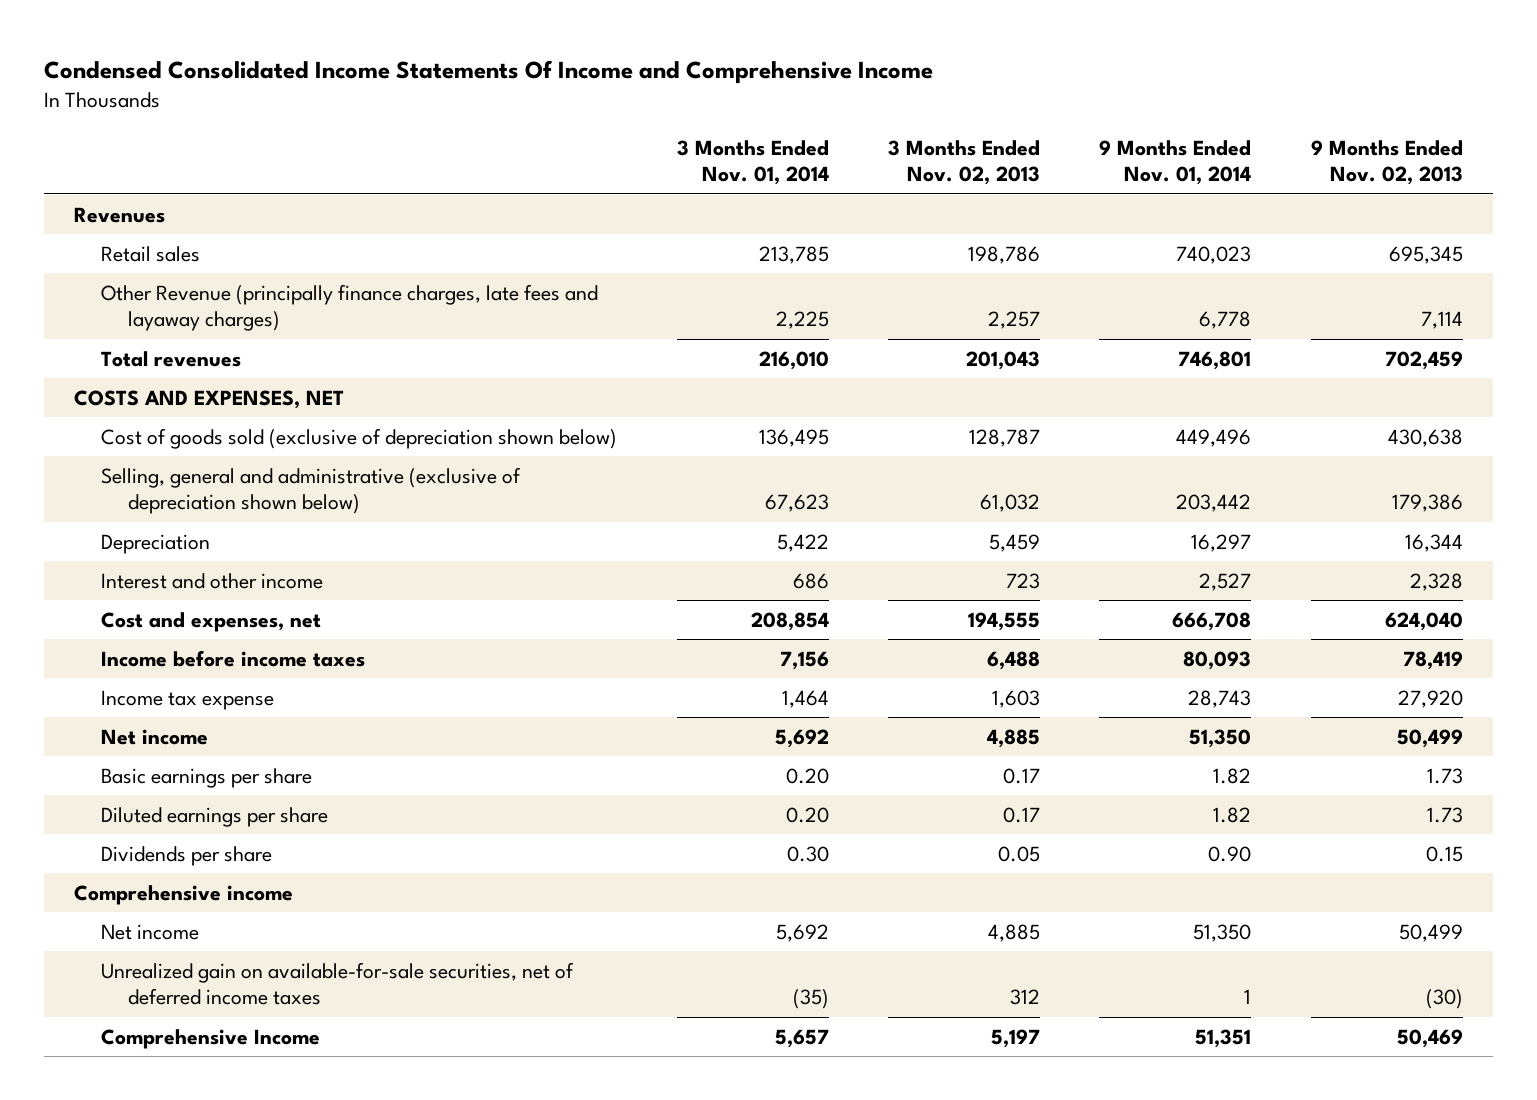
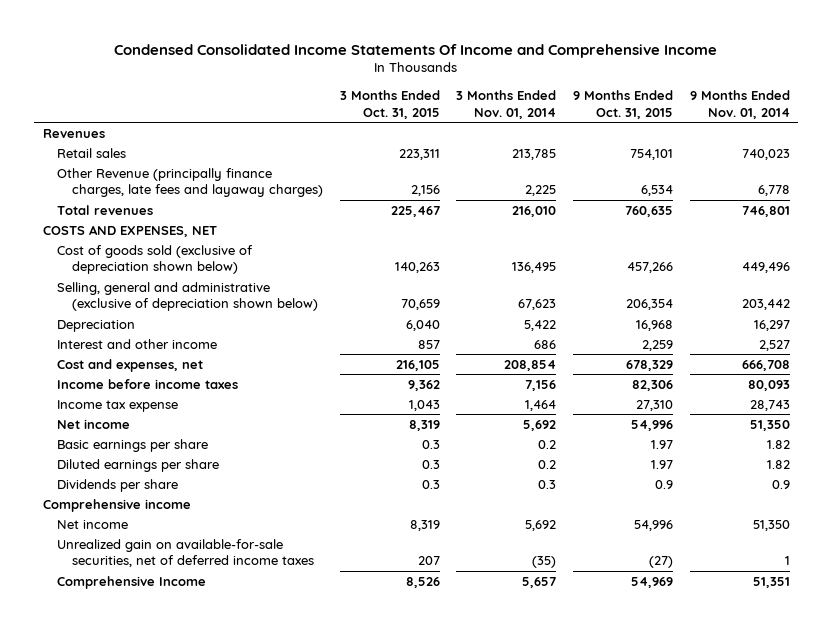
[888,139,1041,186] 3 Months Ended Nov. 02, 2013 -> none
[1310,139,1463,186] 9 Months Ended Nov. 02, 2013 -> none
none -> [339,89,440,119] 3 Months Ended Oct. 31, 2015
none -> [573,89,674,119] 9 Months Ended Oct. 31, 2015
[785,767,829,784] 0.20 -> [538,439,557,449] 0.2
[785,806,829,823] 0.20 -> [538,459,557,469] 0.2
[786,845,829,862] 0.30 -> [538,479,557,489] 0.3
[1208,845,1252,862] 0.90 -> [772,479,791,489] 0.9

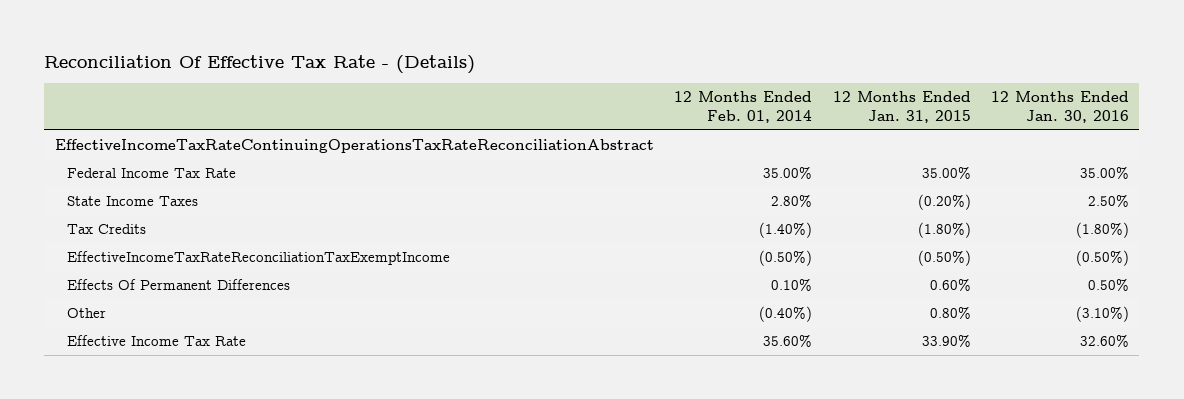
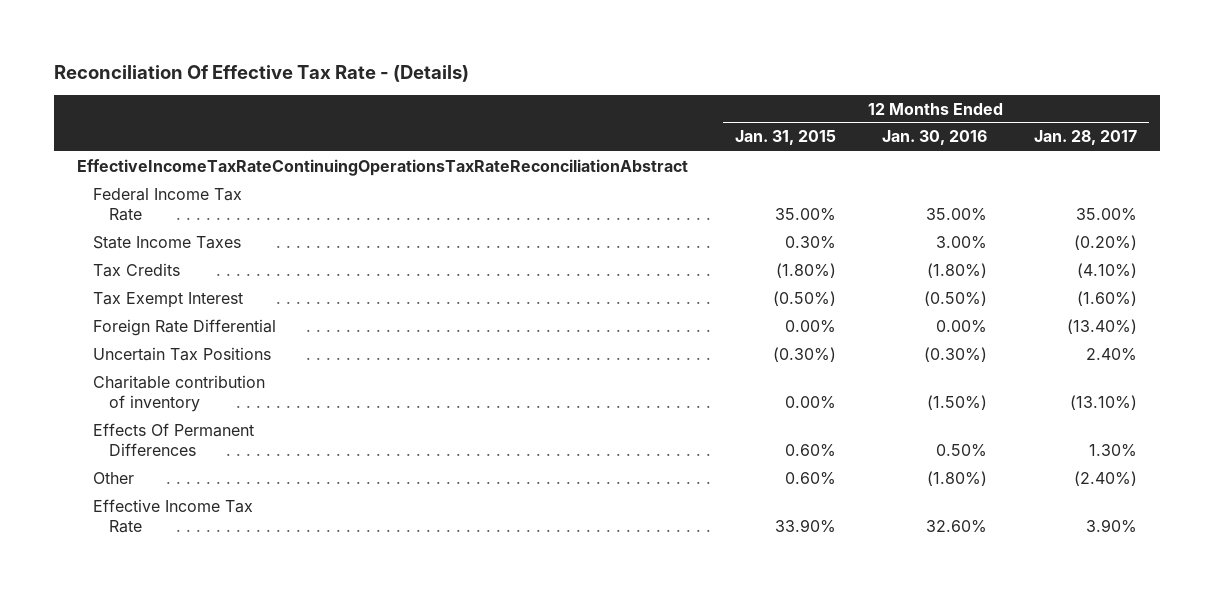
[674,91,813,123] 12 Months Ended Feb. 01, 2014 -> none
none -> [1033,130,1137,146] Jan. 28, 2017
[917,194,971,211] (0.20%) -> [784,235,836,249] 0.30%
[1088,194,1130,208] 2.50% -> [936,235,988,249] 3.00%
[67,251,451,266] EffectiveIncomeTaxRateReconciliationTaxExemptIncome -> [92,291,243,308] Tax Exempt Interest
none -> [92,318,276,336] Foreign Rate Differential
none -> [92,346,271,361] Uncertain Tax Positions
none -> [92,374,265,413] Charitable contribution of inventory
[929,306,971,320] 0.80% -> [784,471,836,485] 0.60%
[1076,306,1130,323] (3.10%) -> [927,470,988,486] (1.80%)

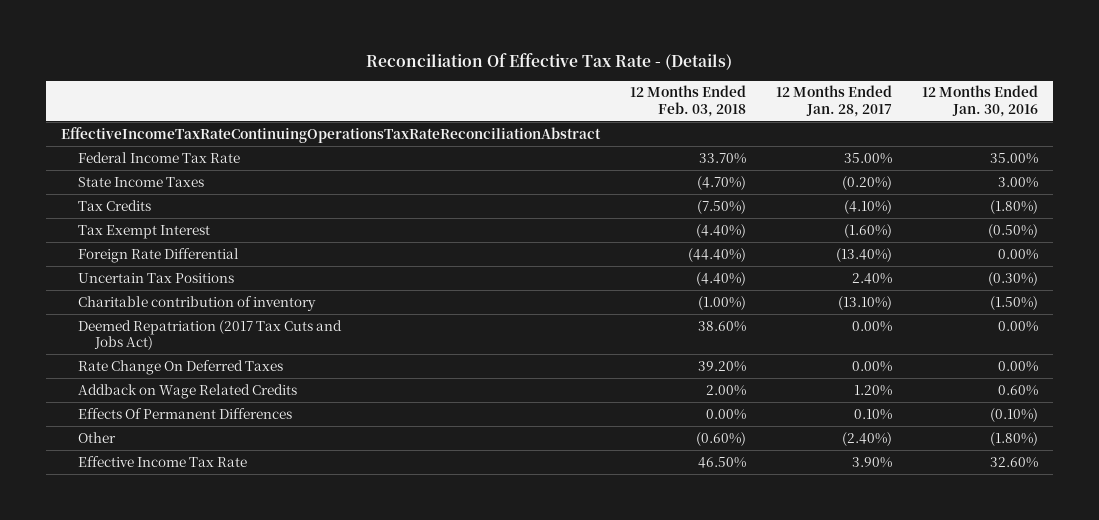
[734,130,836,146] Jan. 31, 2015 -> none
none -> [629,85,746,118] 12 Months Ended Feb. 03, 2018
none -> [78,319,343,351] Deemed Repatriation (2017 Tax Cuts and Jobs Act)
none -> [78,359,284,375] Rate Change On Deferred Taxes
none -> [78,383,298,399] Addback on Wage Related Credits
[936,444,988,458] 0.50% -> [989,407,1038,422] (0.10%)
[1088,444,1137,458] 1.30% -> [853,408,892,420] 0.10%

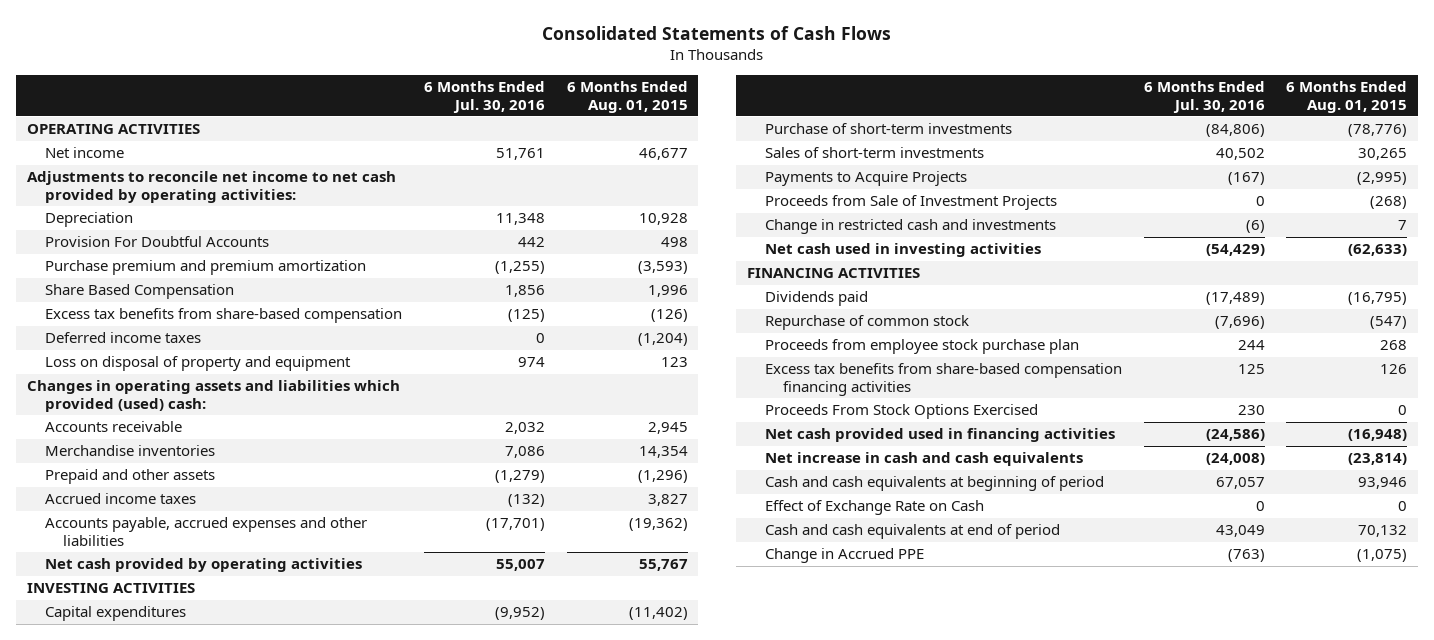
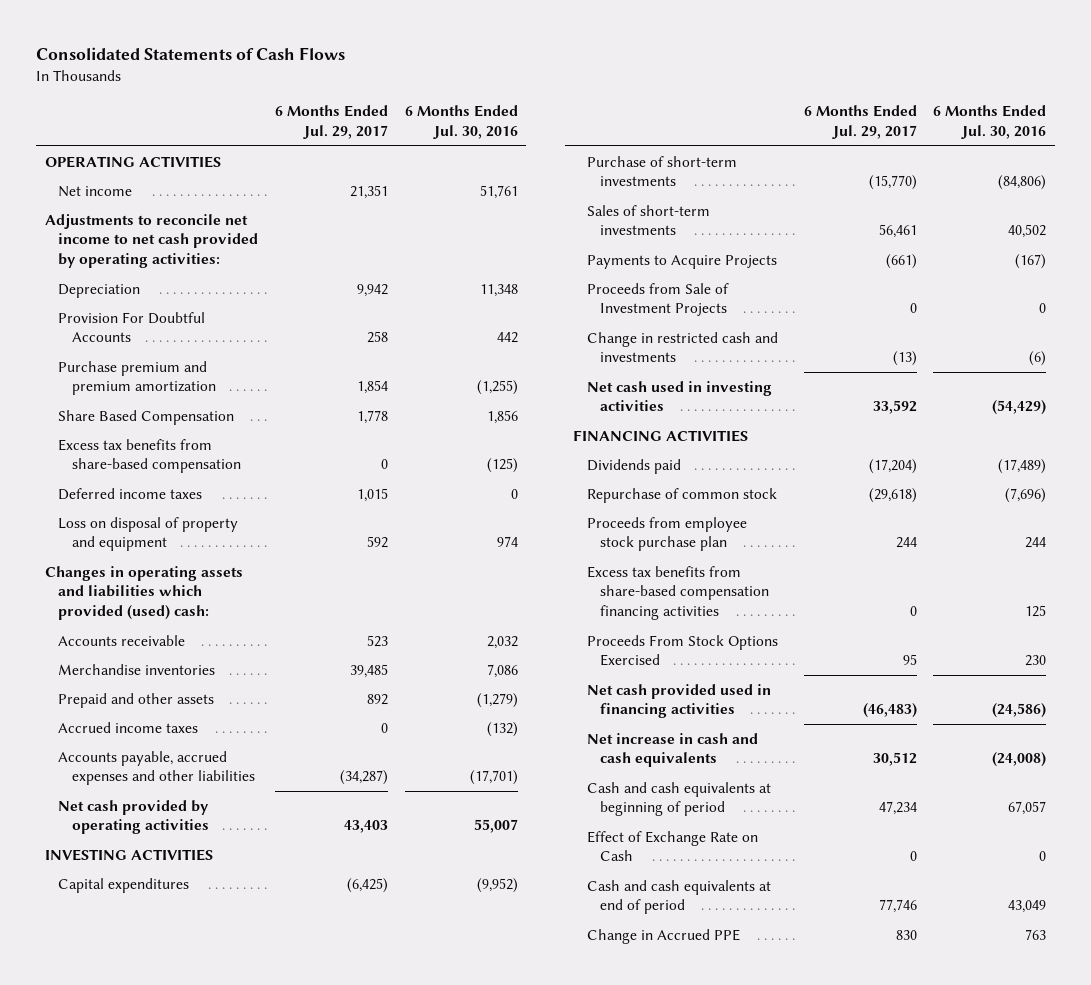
[566,81,688,113] 6 Months Ended Aug. 01, 2015 -> none
none -> [275,105,389,139] 6 Months Ended Jul. 29, 2017
[1227,549,1265,563] (763) -> [1025,928,1047,940] 763

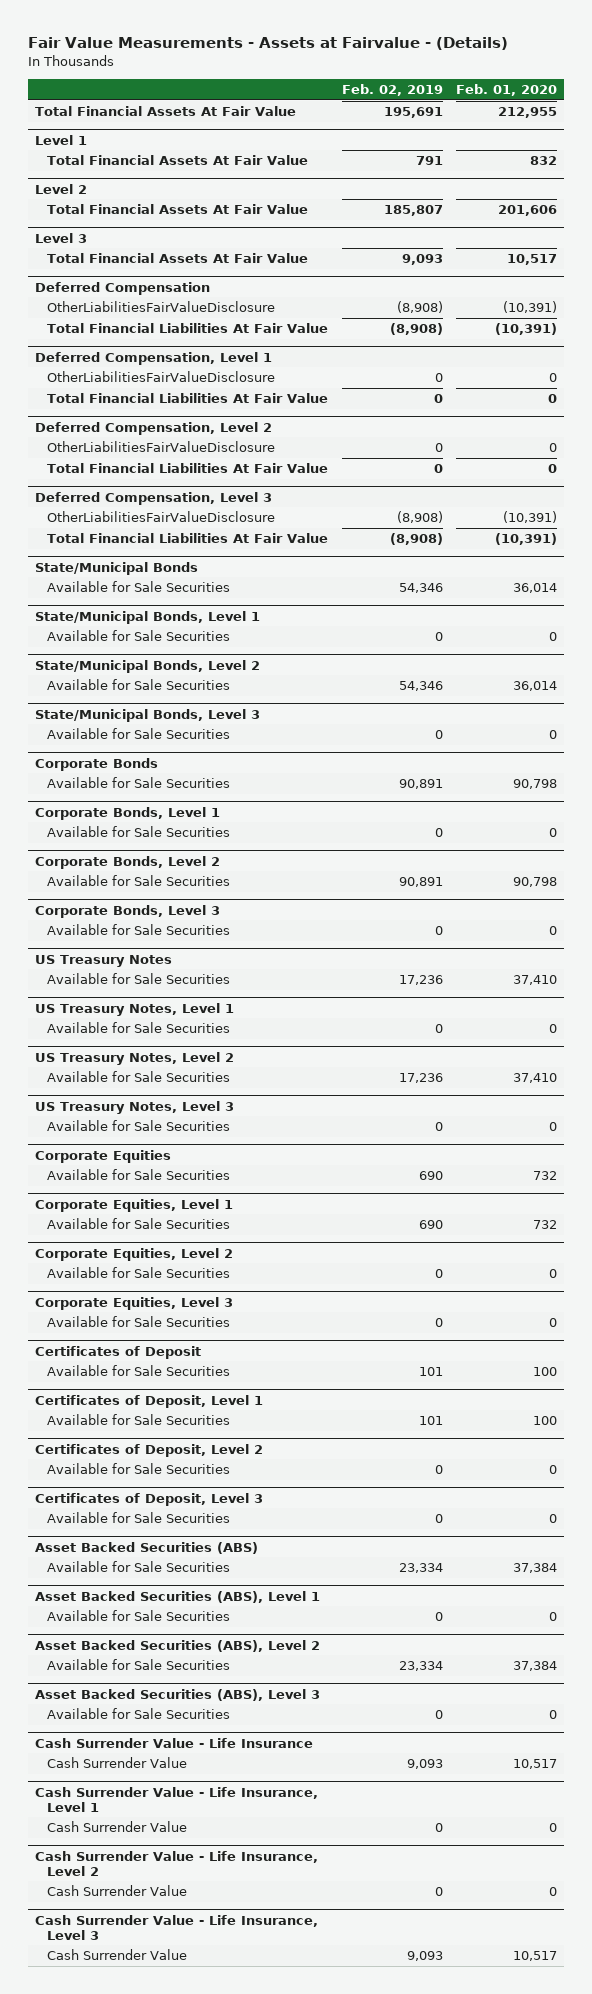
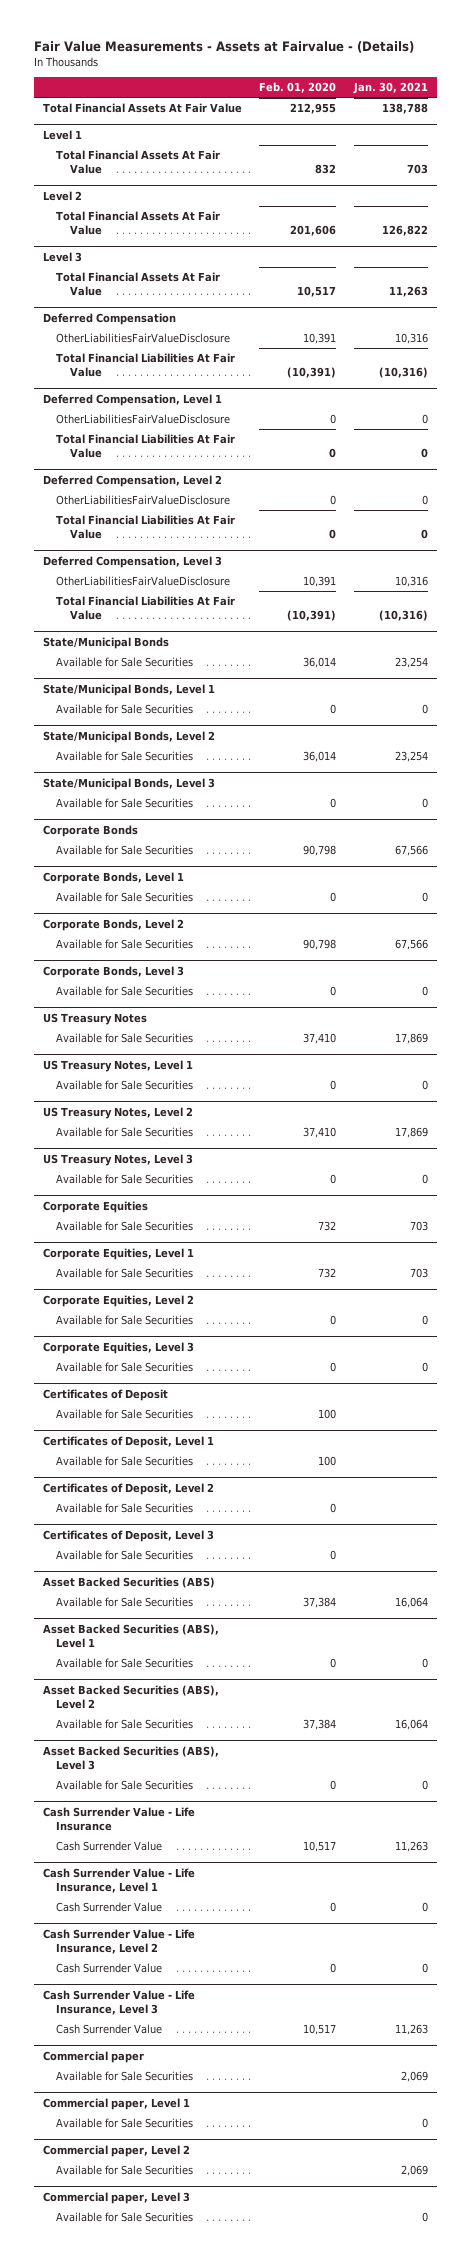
[341,84,443,97] Feb. 02, 2019 -> none
none -> [352,82,428,95] Jan. 30, 2021
[503,301,558,314] (10,391) -> [303,332,337,344] 10,391
[503,511,558,524] (10,391) -> [303,575,337,587] 10,391
none -> [42,2050,144,2063] Commercial paper
none -> [56,2070,194,2081] Available for Sale Securities
none -> [42,2097,190,2110] Commercial paper, Level 1
none -> [56,2117,194,2128] Available for Sale Securities
none -> [42,2144,190,2157] Commercial paper, Level 2
none -> [56,2164,194,2175] Available for Sale Securities
none -> [42,2191,190,2204] Commercial paper, Level 3
none -> [56,2211,194,2222] Available for Sale Securities

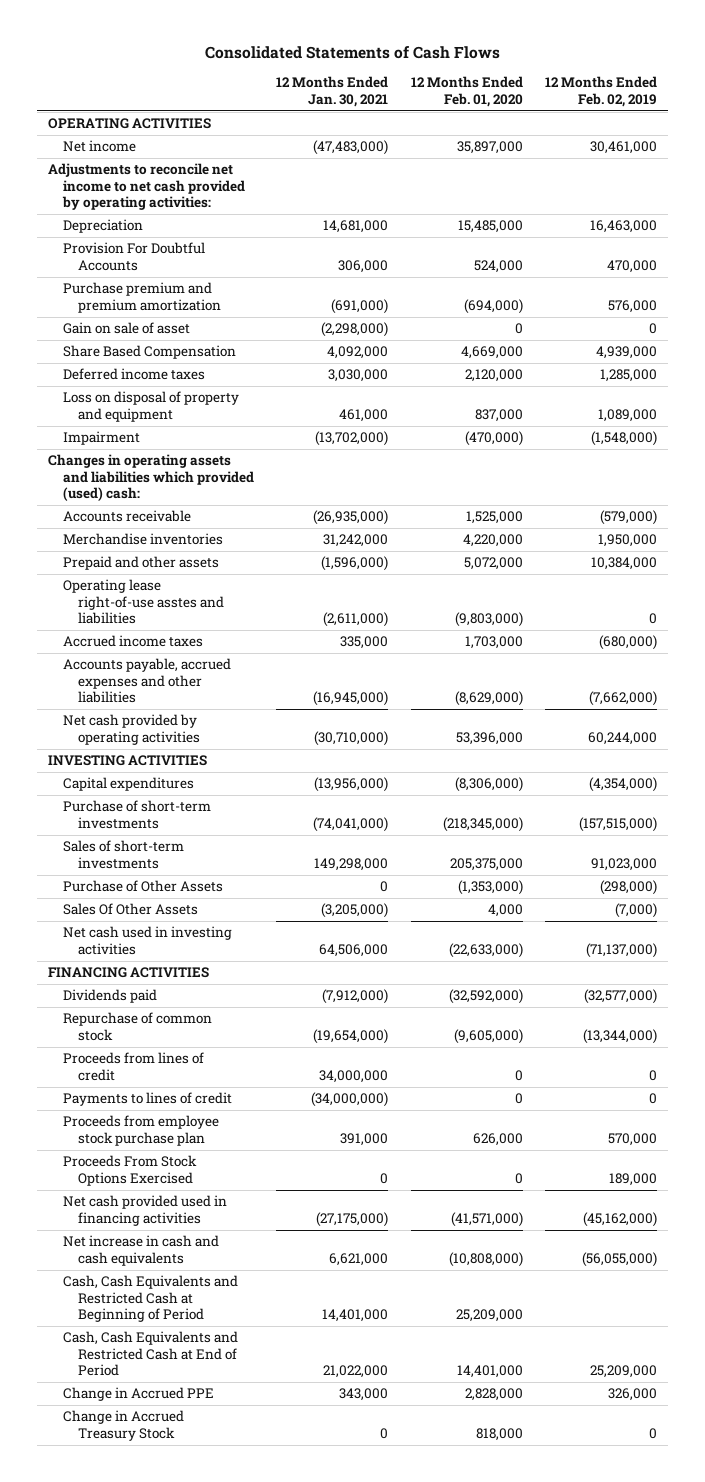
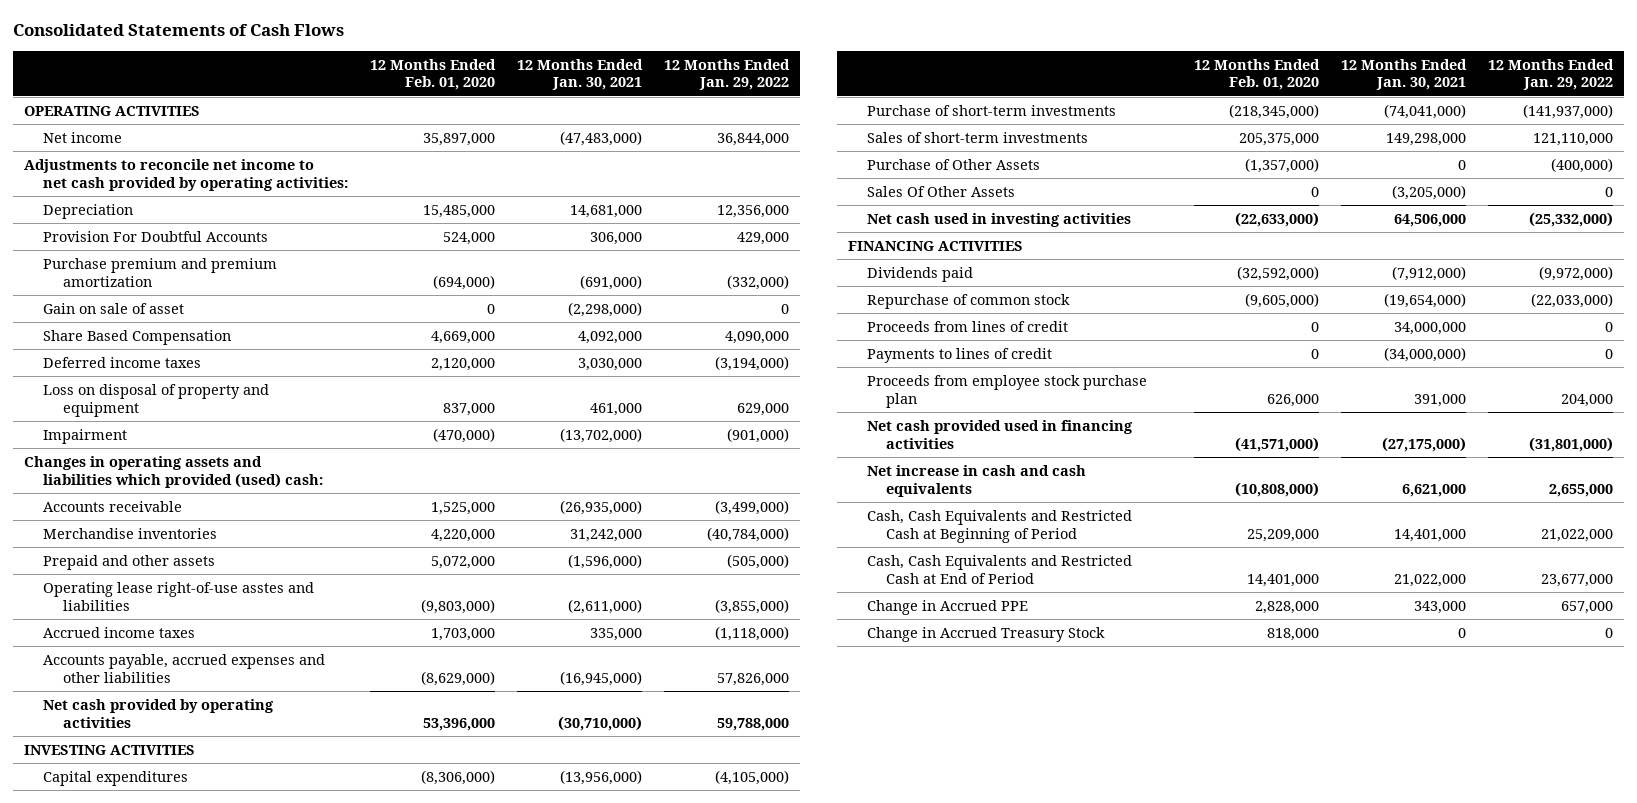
[544,76,657,107] 12 Months Ended Feb. 02, 2019 -> none
none -> [664,58,791,91] 12 Months Ended Jan. 29, 2022
[457,880,523,896] (1,353,000) -> [1245,157,1320,173] (1,357,000)
[487,904,523,918] 4,000 -> [1311,186,1320,197] 0
[63,1155,198,1186] Proceeds From Stock Options Exercised -> none

